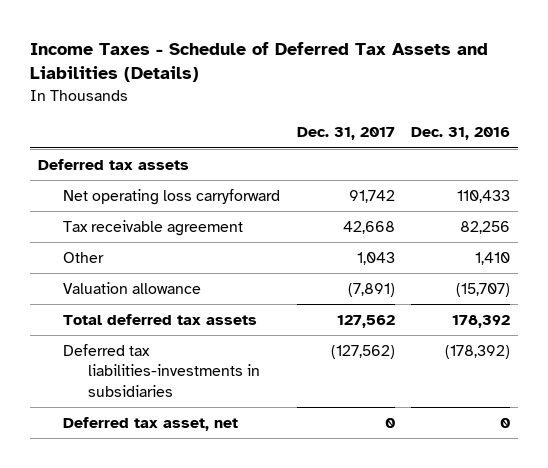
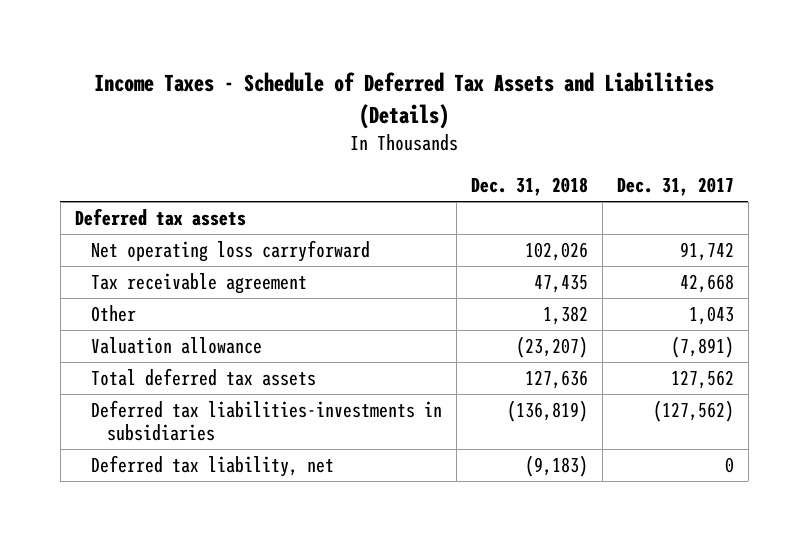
[411,127,511,141] Dec. 31, 2016 -> none
none -> [471,177,589,197] Dec. 31, 2018
[63,417,239,432] Deferred tax asset, net -> [91,454,335,477] Deferred tax liability, net

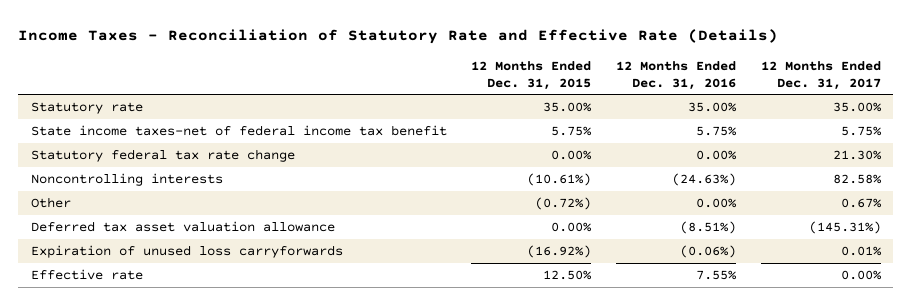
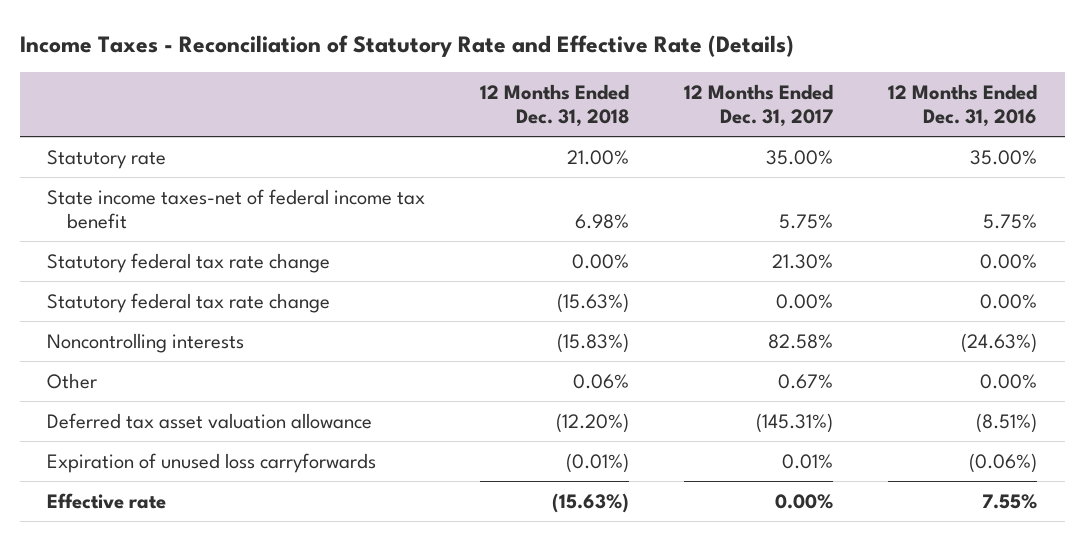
[471,60,592,90] 12 Months Ended Dec. 31, 2015 -> none
none -> [480,83,630,128] 12 Months Ended Dec. 31, 2018
none -> [47,292,331,313] Statutory federal tax rate change

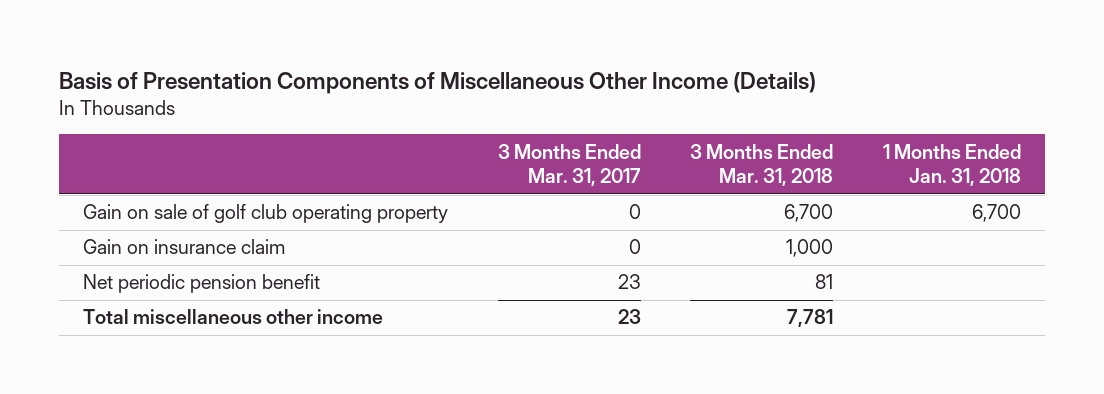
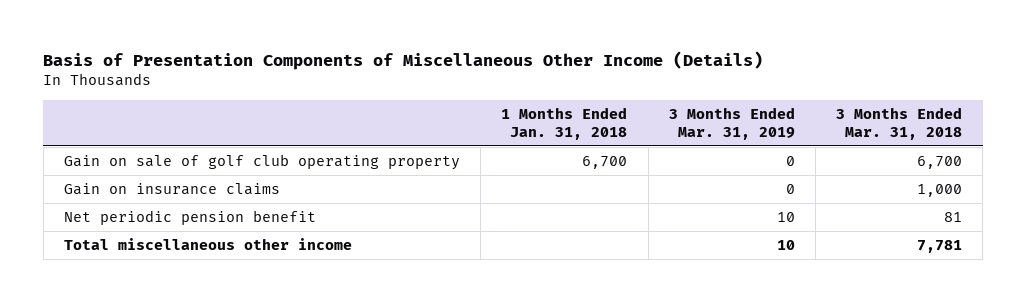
[497,143,641,187] 3 Months Ended Mar. 31, 2017 -> none
none -> [668,106,795,140] 3 Months Ended Mar. 31, 2019
[83,239,286,255] Gain on insurance claim -> [63,183,280,196] Gain on insurance claims

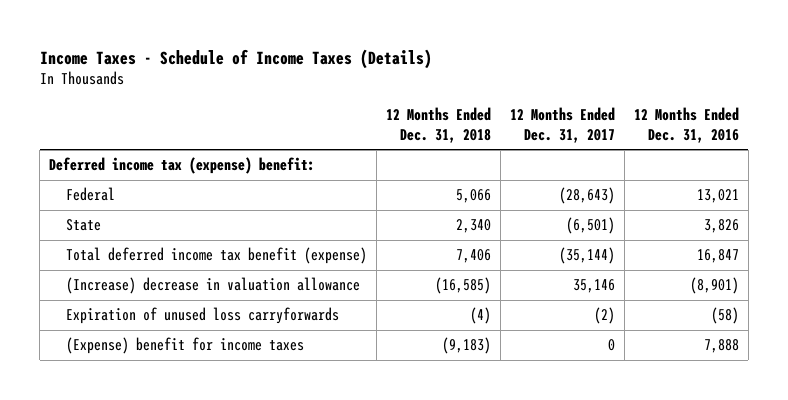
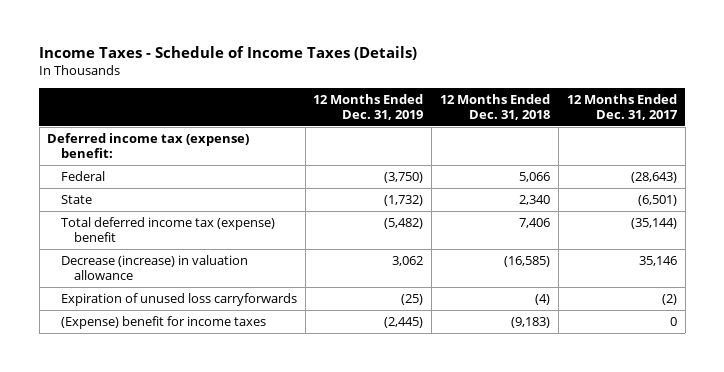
[633,107,739,143] 12 Months Ended Dec. 31, 2016 -> none
none -> [313,93,424,120] 12 Months Ended Dec. 31, 2019
[65,247,367,265] Total deferred income tax benefit (expense) -> [60,216,275,243] Total deferred income tax (expense) benefit
[65,277,360,295] (Increase) decrease in valuation allowance -> [60,254,248,281] Decrease (increase) in valuation allowance

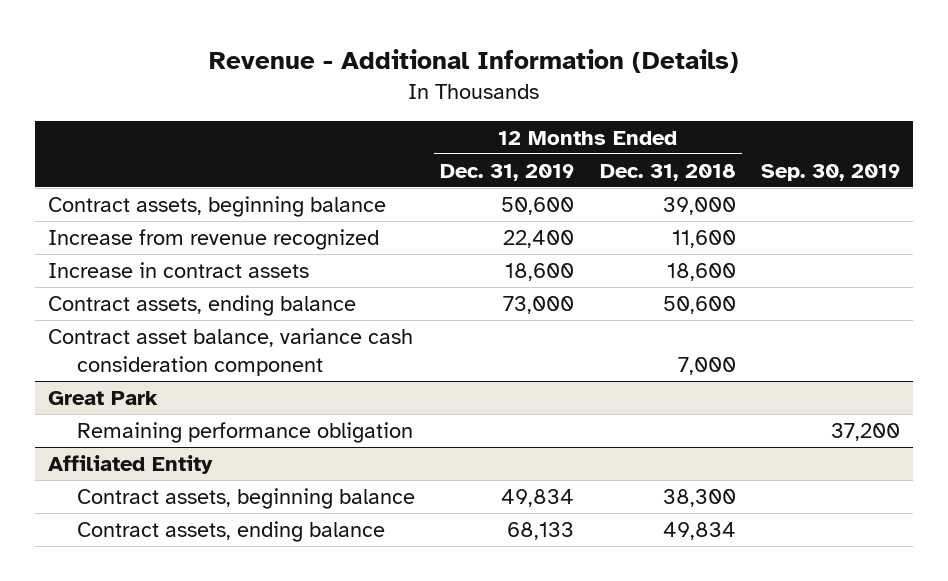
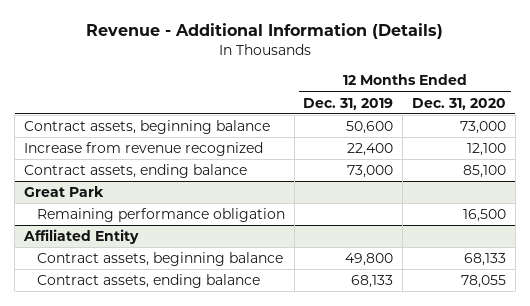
[599,163,736,181] Dec. 31, 2018 -> none
[761,163,901,181] Sep. 30, 2019 -> none
none -> [411,97,506,110] Dec. 31, 2020
[47,262,309,279] Increase in contract assets -> none
[47,328,413,376] Contract asset balance, variance cash consideration component -> none
[501,489,575,508] 49,834 -> [345,253,394,267] 49,800

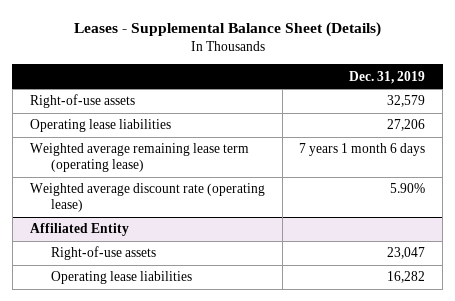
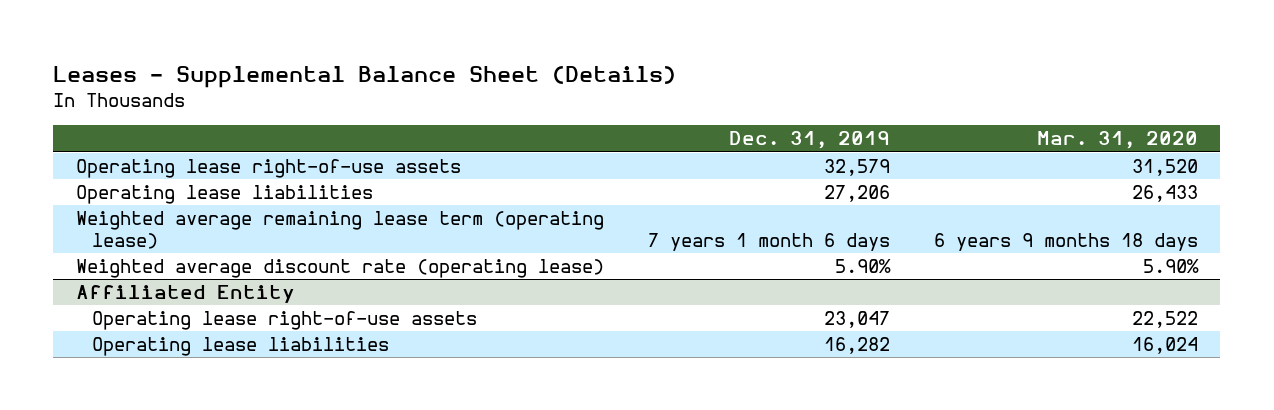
none -> [1037,131,1199,150] Mar. 31, 2020
[29,94,135,109] Right-of-use assets -> [75,159,461,179] Operating lease right-of-use assets
[50,246,156,261] Right-of-use assets -> [91,311,477,331] Operating lease right-of-use assets

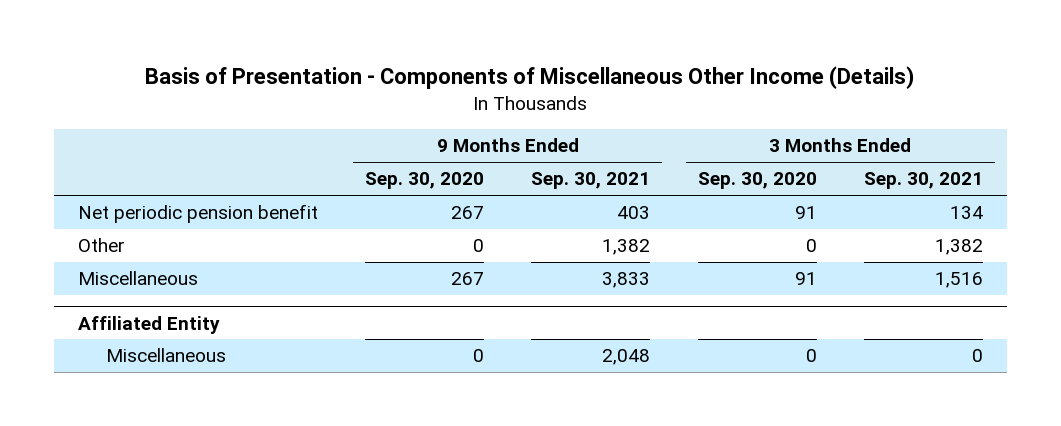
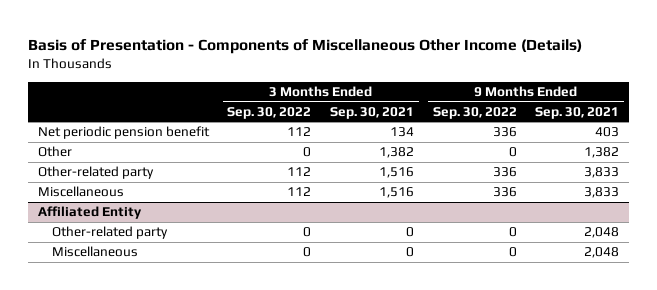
[365,172,485,190] Sep. 30, 2020 -> none
[697,172,817,190] Sep. 30, 2020 -> none
none -> [227,106,312,119] Sep. 30, 2022
none -> [432,106,517,119] Sep. 30, 2022
none -> [37,166,154,180] Other-related party
none -> [52,226,169,240] Other-related party

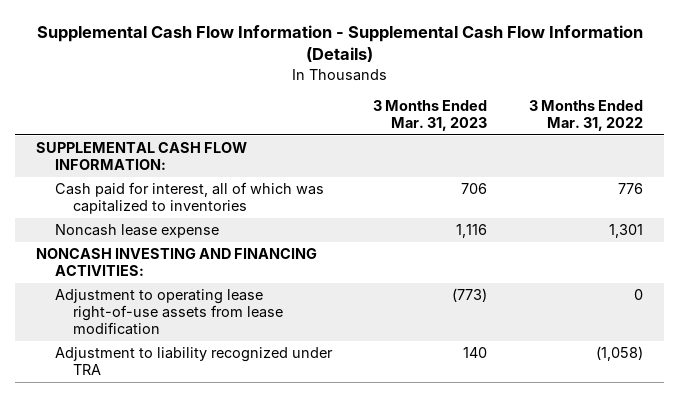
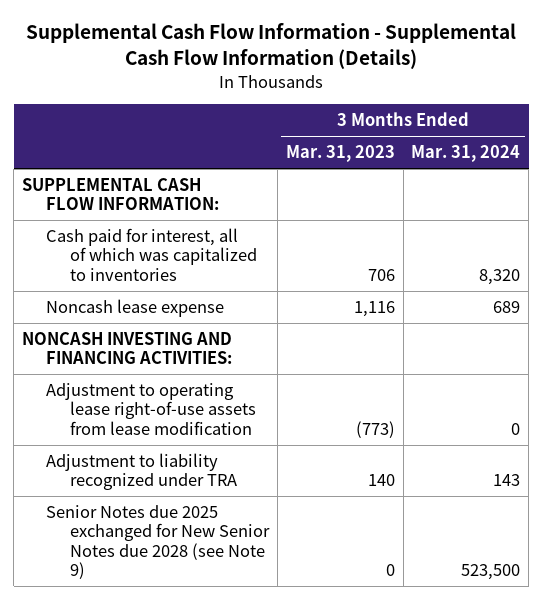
[529,100,644,131] 3 Months Ended Mar. 31, 2022 -> none
none -> [411,145,521,163] Mar. 31, 2024
none -> [45,505,270,580] Senior Notes due 2025 exchanged for New Senior Notes due 2028 (see Note 9)

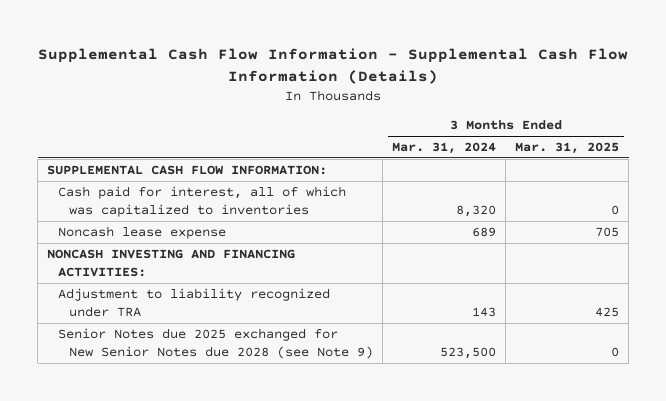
[285,145,395,163] Mar. 31, 2023 -> none
none -> [515,142,620,155] Mar. 31, 2025
[45,383,256,435] Adjustment to operating lease right-of-use assets from lease modification -> none

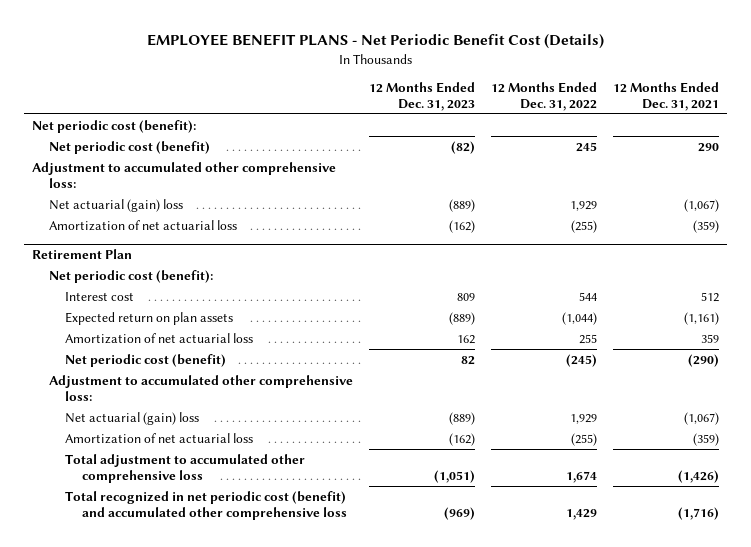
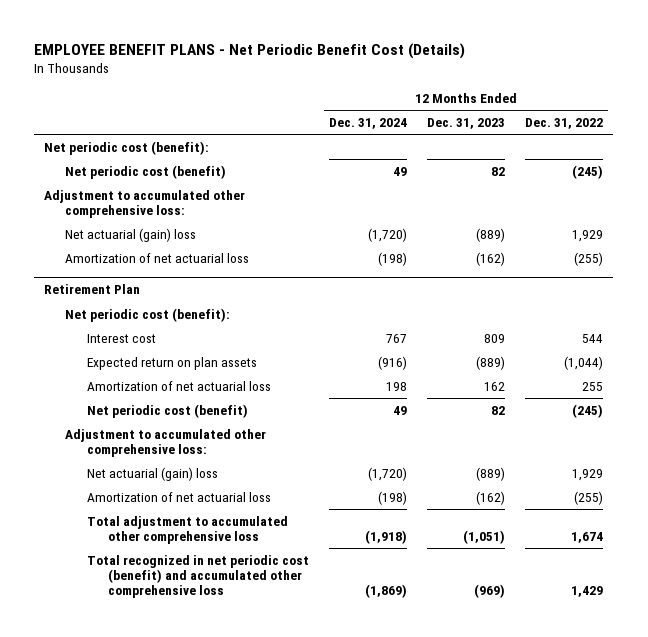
[612,81,719,111] 12 Months Ended Dec. 31, 2021 -> none
none -> [328,117,407,129] Dec. 31, 2024
[450,140,475,154] (82) -> [491,166,506,176] 82
[575,141,597,152] 245 -> [572,164,604,179] (245)

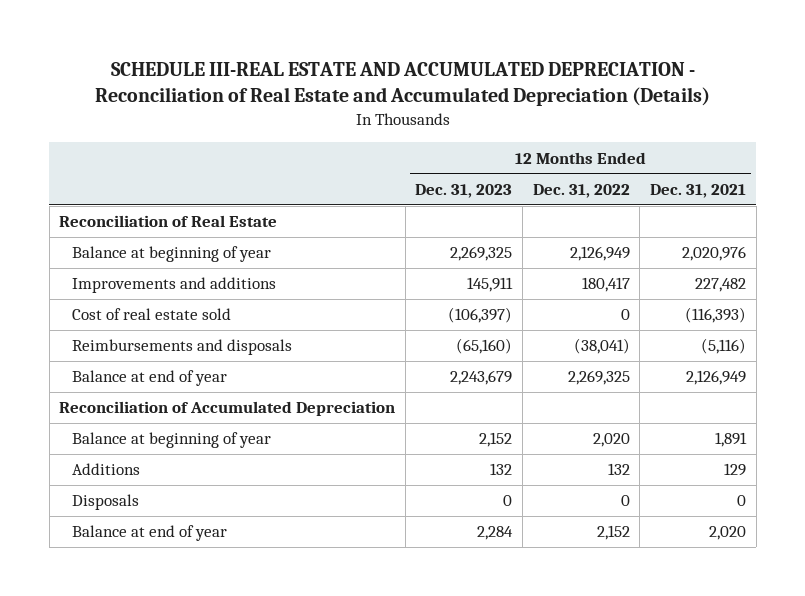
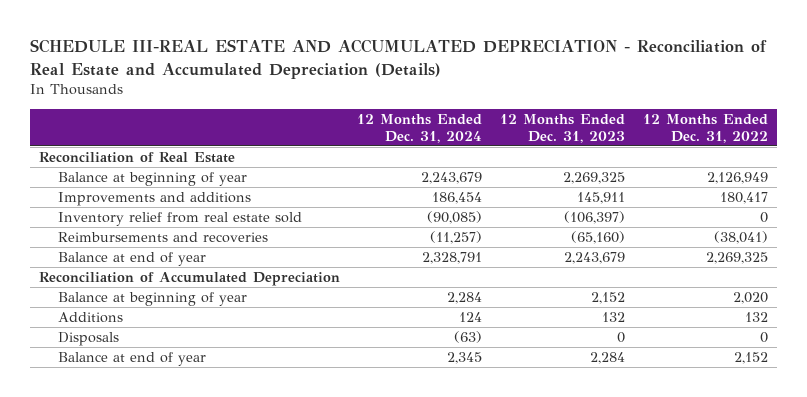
[650,183,747,198] Dec. 31, 2021 -> none
none -> [357,113,483,143] 12 Months Ended Dec. 31, 2024
[71,308,231,321] Cost of real estate sold -> [58,212,303,227] Inventory relief from real estate sold
[71,339,292,356] Reimbursements and disposals -> [58,232,269,244] Reimbursements and recoveries

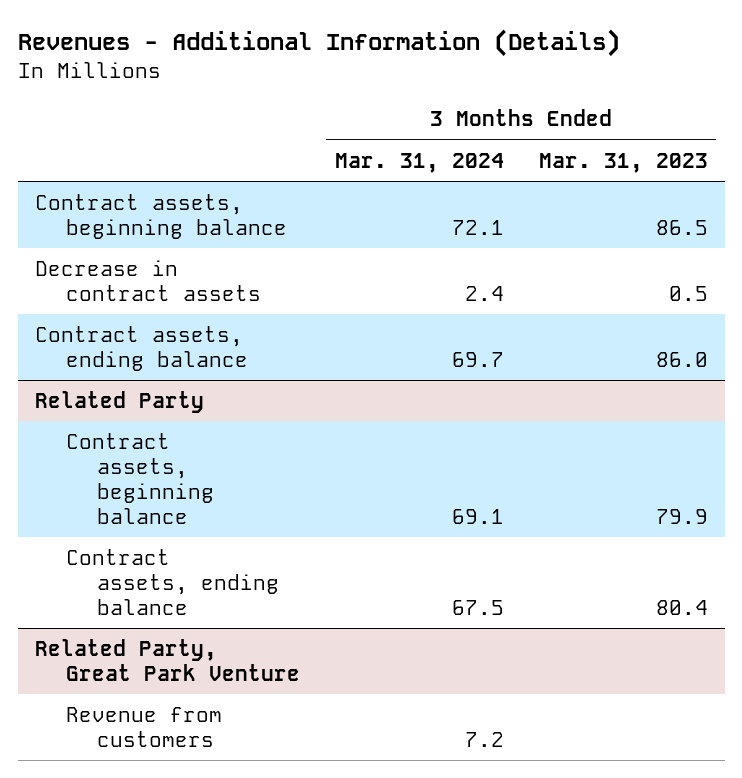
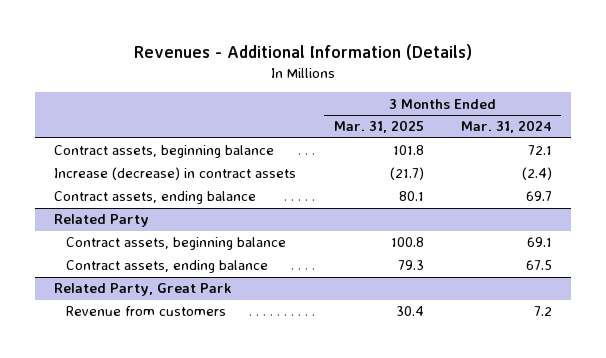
[538,152,708,173] Mar. 31, 2023 -> none
none -> [333,120,424,134] Mar. 31, 2025
[34,259,262,301] Decrease in contract assets -> [53,167,296,181] Increase (decrease) in contract assets
[464,285,504,301] 2.4 -> [522,167,553,181] (2.4)
[34,638,301,681] Related Party, Great Park Venture -> [53,283,232,297] Related Party, Great Park

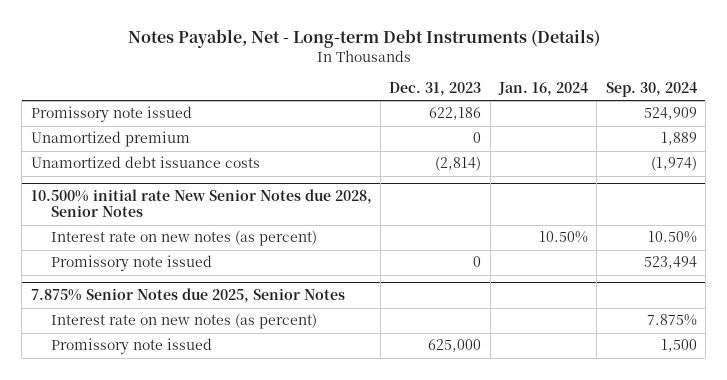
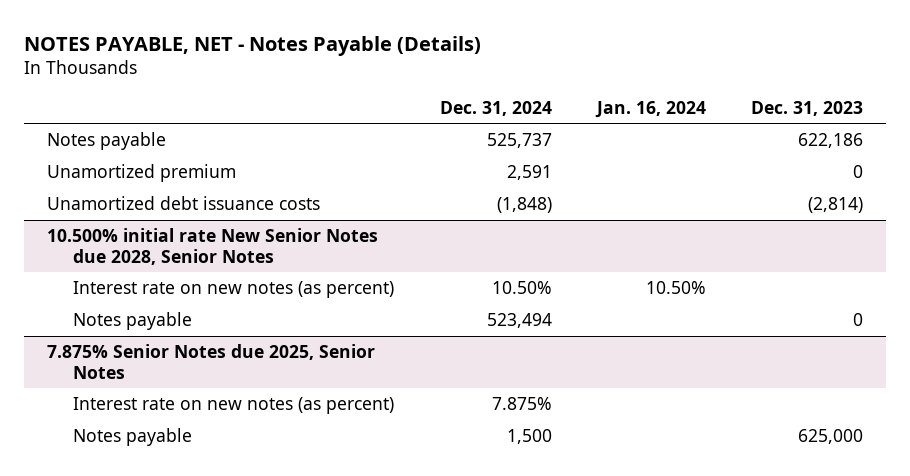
[127,29,600,49] Notes Payable, Net - Long-term Debt Instruments (Details) -> [24,35,482,56] NOTES PAYABLE, NET - Notes Payable (Details)
[605,81,697,97] Sep. 30, 2024 -> none
none -> [439,100,552,116] Dec. 31, 2024
[30,106,192,123] Promissory note issued -> [46,132,166,151] Notes payable
[51,255,213,272] Promissory note issued -> [73,312,193,331] Notes payable
[51,338,213,355] Promissory note issued -> [73,428,193,447] Notes payable

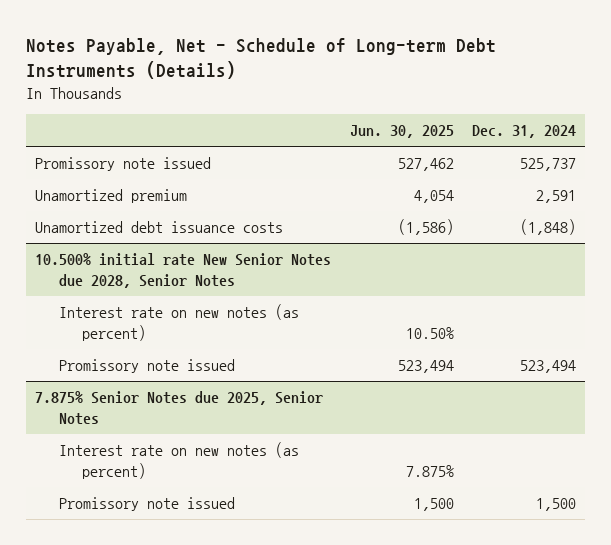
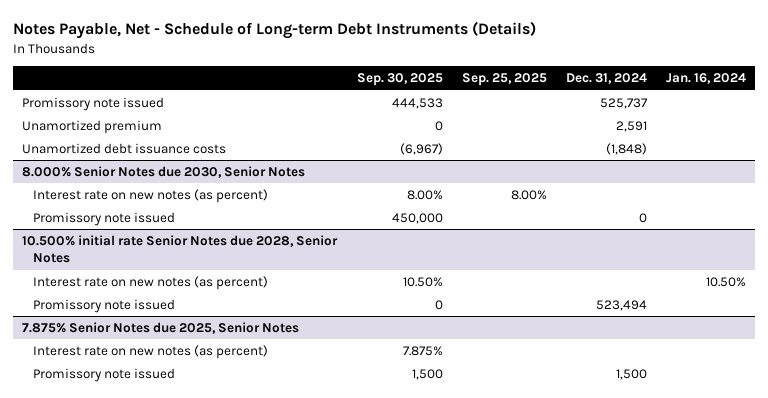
[349,125,454,139] Jun. 30, 2025 -> none
none -> [356,73,443,87] Sep. 30, 2025
none -> [461,73,547,87] Sep. 25, 2025
none -> [665,73,746,85] Jan. 16, 2024
[35,253,332,289] 10.500% initial rate New Senior Notes due 2028, Senior Notes -> none
none -> [22,166,306,179] 8.000% Senior Notes due 2030, Senior Notes
none -> [32,212,175,227] Promissory note issued
none -> [22,235,339,264] 10.500% initial rate Senior Notes due 2028, Senior Notes
none -> [32,276,268,291] Interest rate on new notes (as percent)

